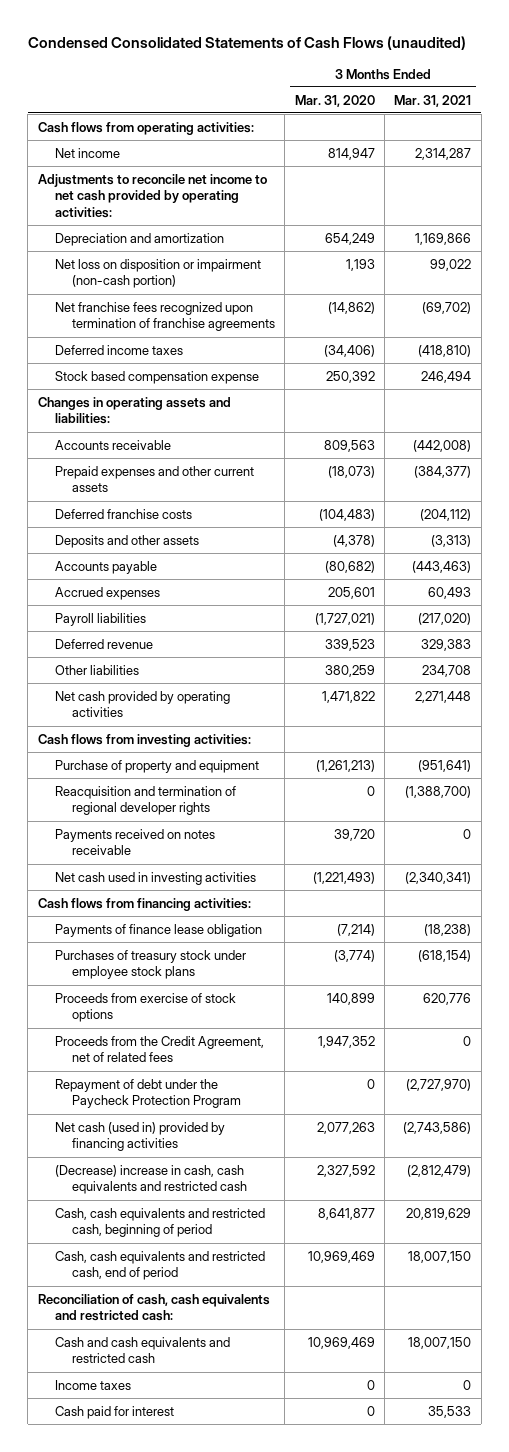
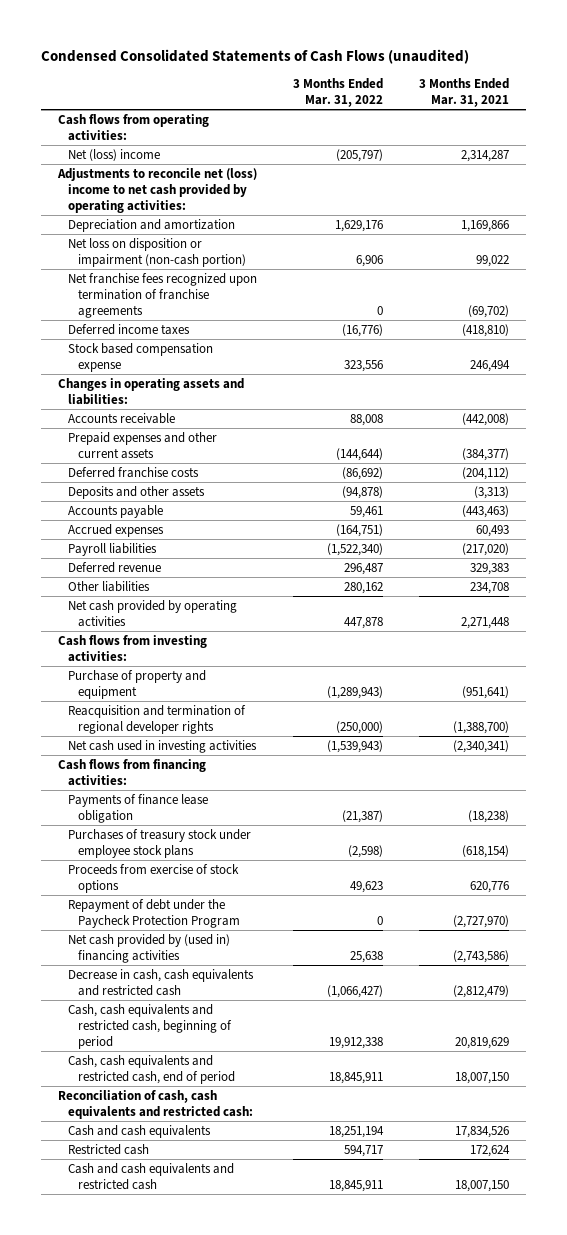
[294,94,375,107] Mar. 31, 2020 -> none
none -> [292,77,383,107] 3 Months Ended Mar. 31, 2022
[54,147,120,158] Net income -> [67,148,160,161] Net (loss) income
[37,173,267,219] Adjustments to reconcile net income to net cash provided by operating activities: -> [57,167,258,213] Adjustments to reconcile net (loss) income to net cash provided by operating activities:
[54,828,215,856] Payments received on notes receivable -> none
[54,1035,264,1063] Proceeds from the Credit Agreement, net of related fees -> none
[54,1121,225,1152] Net cash (used in) provided by financing activities -> [67,933,230,963] Net cash provided by (used in) financing activities
[54,1164,247,1195] (Decrease) increase in cash, cash equivalents and restricted cash -> [67,968,254,996] Decrease in cash, cash equivalents and restricted cash
none -> [67,1124,211,1138] Cash and cash equivalents
none -> [67,1143,149,1155] Restricted cash
[54,1379,131,1390] Income taxes -> none
[54,1405,174,1419] Cash paid for interest -> none

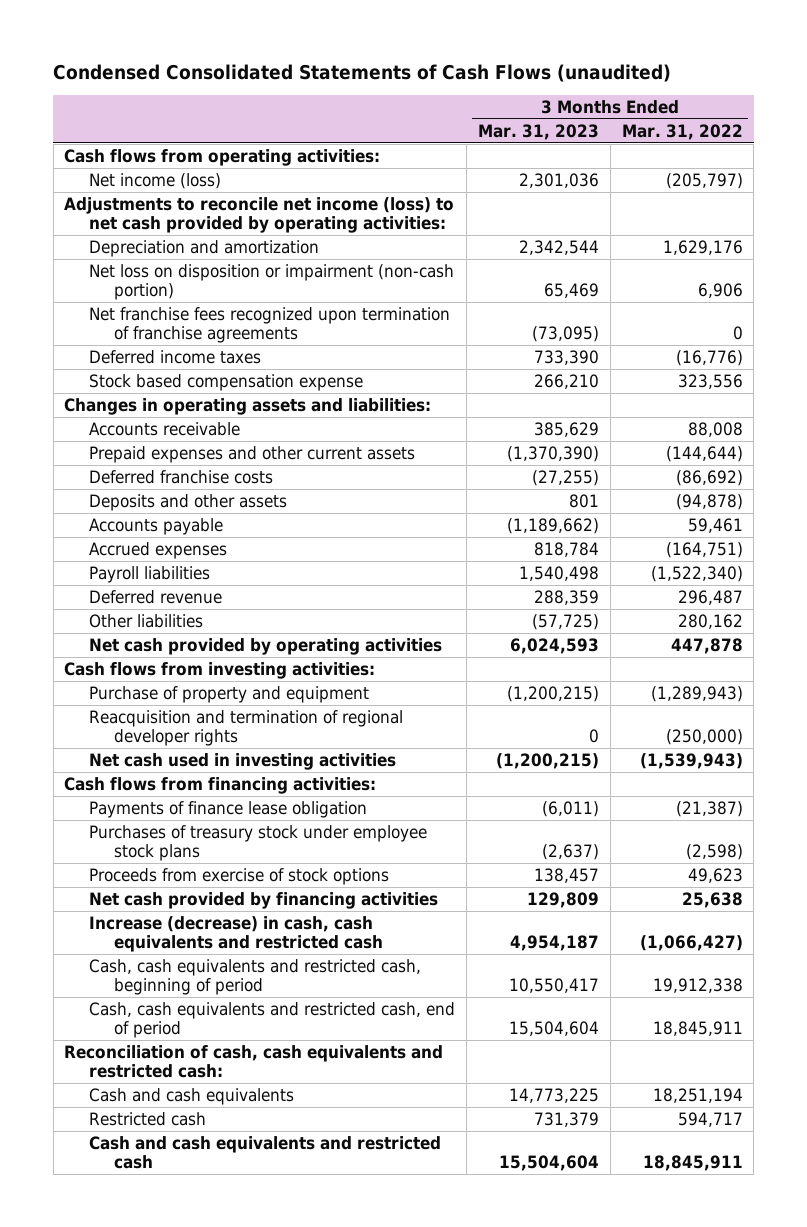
[418,77,509,107] 3 Months Ended Mar. 31, 2021 -> none
none -> [477,123,599,140] Mar. 31, 2023
[67,148,160,161] Net (loss) income -> [89,172,222,189] Net income (loss)
[57,167,258,213] Adjustments to reconcile net (loss) income to net cash provided by operating activities: -> [64,196,455,233] Adjustments to reconcile net income (loss) to net cash provided by operating activities:
[67,898,240,928] Repayment of debt under the Paycheck Protection Program -> none
[67,933,230,963] Net cash provided by (used in) financing activities -> [89,891,439,909] Net cash provided by financing activities
[67,968,254,996] Decrease in cash, cash equivalents and restricted cash -> [89,915,384,952] Increase (decrease) in cash, cash equivalents and restricted cash

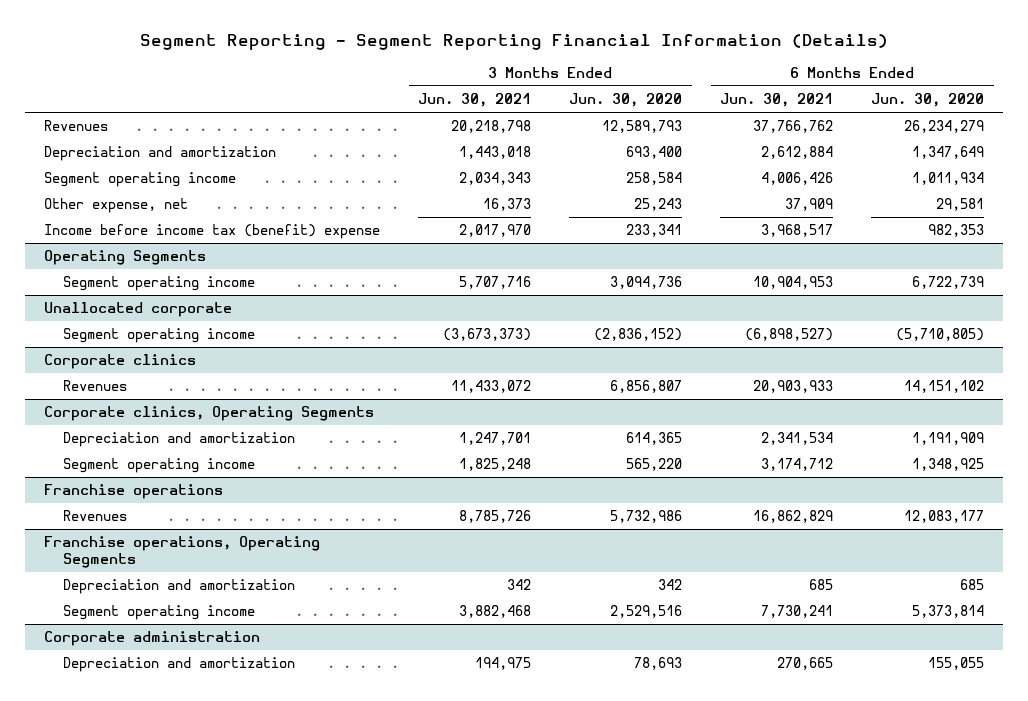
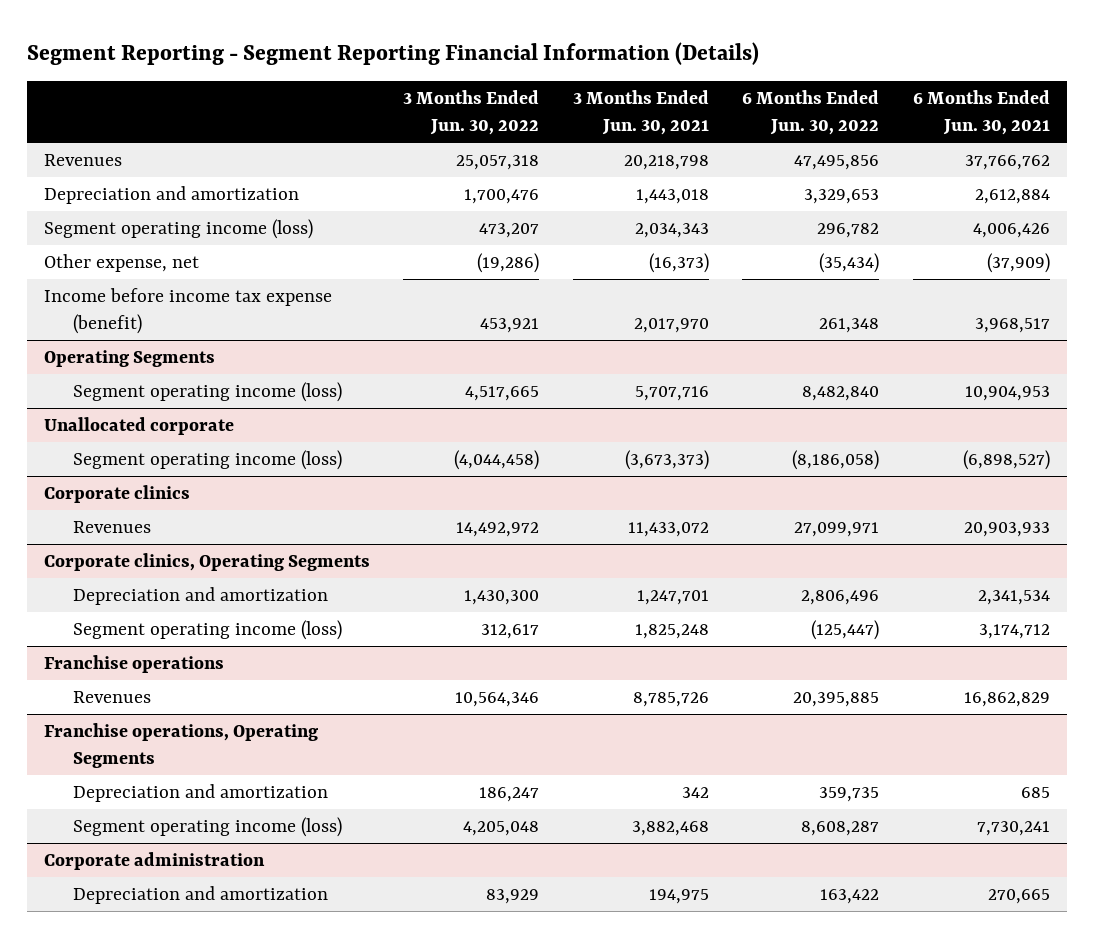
[569,93,683,108] Jun. 30, 2020 -> none
[871,93,985,108] Jun. 30, 2020 -> none
none -> [403,90,540,136] 3 Months Ended Jun. 30, 2022
none -> [742,90,880,136] 6 Months Ended Jun. 30, 2022
[44,172,237,188] Segment operating income -> [43,219,313,240] Segment operating income (loss)
[483,198,532,212] 16,373 -> [648,253,709,274] (16,373)
[785,198,834,212] 37,909 -> [986,253,1050,274] (37,909)
[44,224,381,240] Income before income tax (benefit) expense -> [43,288,332,335] Income before income tax expense (benefit)
[63,276,256,292] Segment operating income -> [73,382,343,403] Segment operating income (loss)
[63,328,256,344] Segment operating income -> [73,450,343,471] Segment operating income (loss)
[63,458,256,474] Segment operating income -> [73,620,343,641] Segment operating income (loss)
[63,605,256,621] Segment operating income -> [73,817,343,838] Segment operating income (loss)

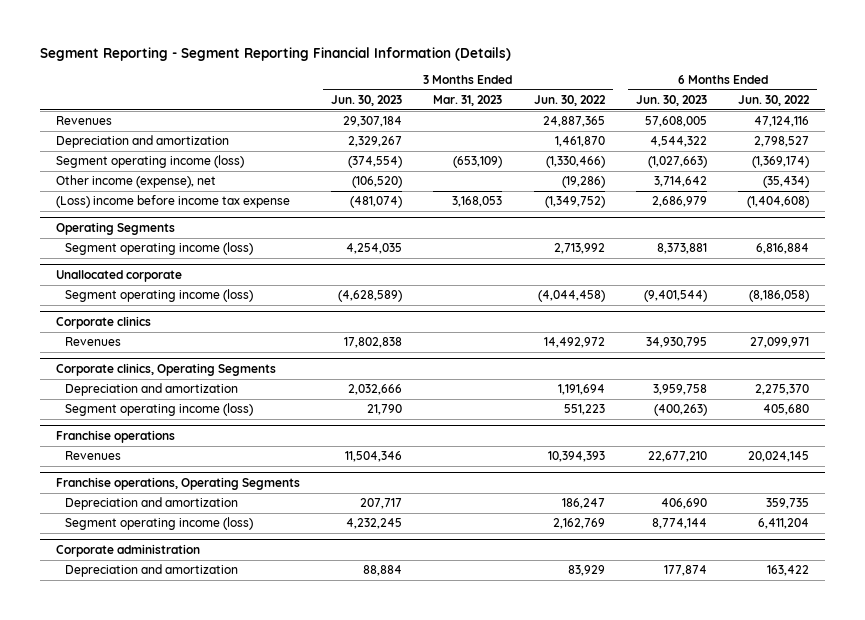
[572,90,709,136] 3 Months Ended Jun. 30, 2021 -> none
[912,90,1050,136] 6 Months Ended Jun. 30, 2021 -> none
none -> [331,95,403,107] Jun. 30, 2023
none -> [433,95,503,107] Mar. 31, 2023
none -> [636,95,708,107] Jun. 30, 2023
[456,155,540,171] 25,057,318 -> [542,116,605,128] 24,887,365
[794,155,880,171] 47,495,856 -> [754,116,810,128] 47,124,116
[464,189,540,205] 1,700,476 -> [554,136,605,148] 1,461,870
[804,189,880,205] 3,329,653 -> [754,136,810,148] 2,798,527
[479,223,540,239] 473,207 -> [545,156,605,169] (1,330,466)
[817,223,880,239] 296,782 -> [752,156,810,169] (1,369,174)
[43,254,199,273] Other expense, net -> [55,175,216,189] Other income (expense), net
[43,288,332,335] Income before income tax expense (benefit) -> [55,195,290,209] (Loss) income before income tax expense
[480,318,540,334] 453,921 -> [544,196,605,209] (1,349,752)
[819,318,880,334] 261,348 -> [747,196,810,209] (1,404,608)
[465,386,540,402] 4,517,665 -> [553,243,605,255] 2,713,992
[802,386,880,402] 8,482,840 -> [756,243,810,255] 6,816,884
[464,590,540,606] 1,430,300 -> [557,384,605,396] 1,191,694
[801,590,880,606] 2,806,496 -> [755,384,810,396] 2,275,370
[481,624,540,640] 312,617 -> [563,404,605,416] 551,223
[811,620,880,641] (125,447) -> [763,404,810,416] 405,680
[455,692,540,708] 10,564,346 -> [547,451,605,463] 10,394,393
[793,692,880,708] 20,395,885 -> [748,451,810,463] 20,024,145
[463,821,540,837] 4,205,048 -> [552,518,605,530] 2,162,769
[801,821,880,837] 8,608,287 -> [758,518,810,530] 6,411,204

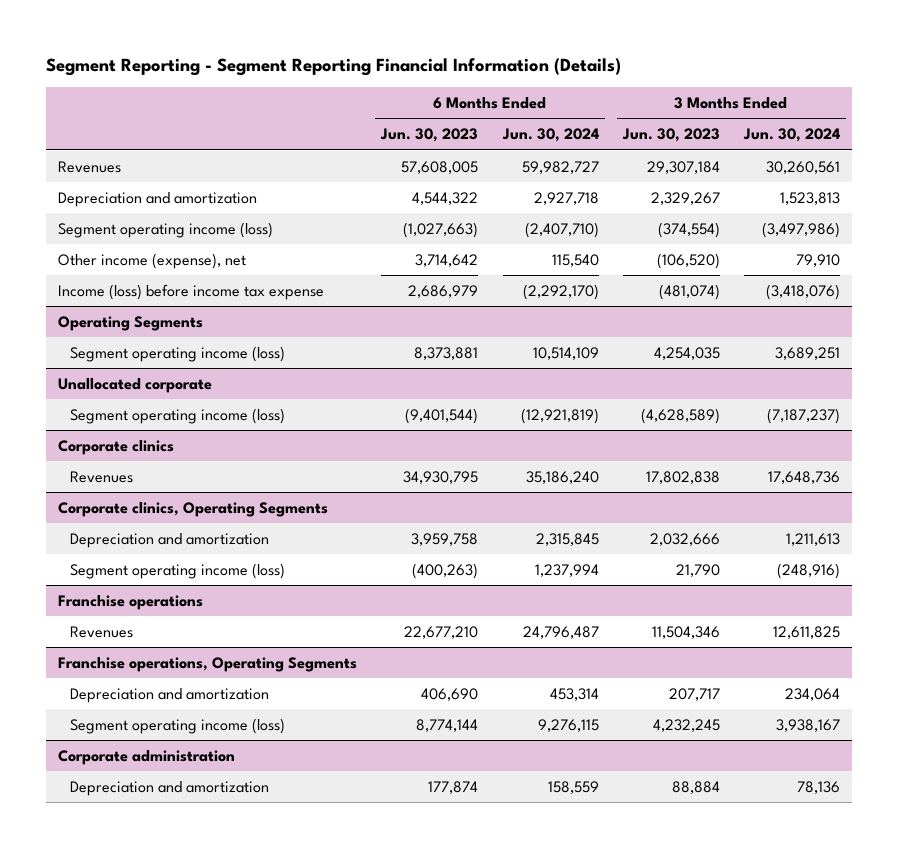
[433,95,503,107] Mar. 31, 2023 -> none
[533,95,606,107] Jun. 30, 2022 -> none
[738,95,811,107] Jun. 30, 2022 -> none
none -> [501,128,599,143] Jun. 30, 2024
none -> [742,128,840,143] Jun. 30, 2024
[55,195,290,209] (Loss) income before income tax expense -> [58,283,325,300] Income (loss) before income tax expense

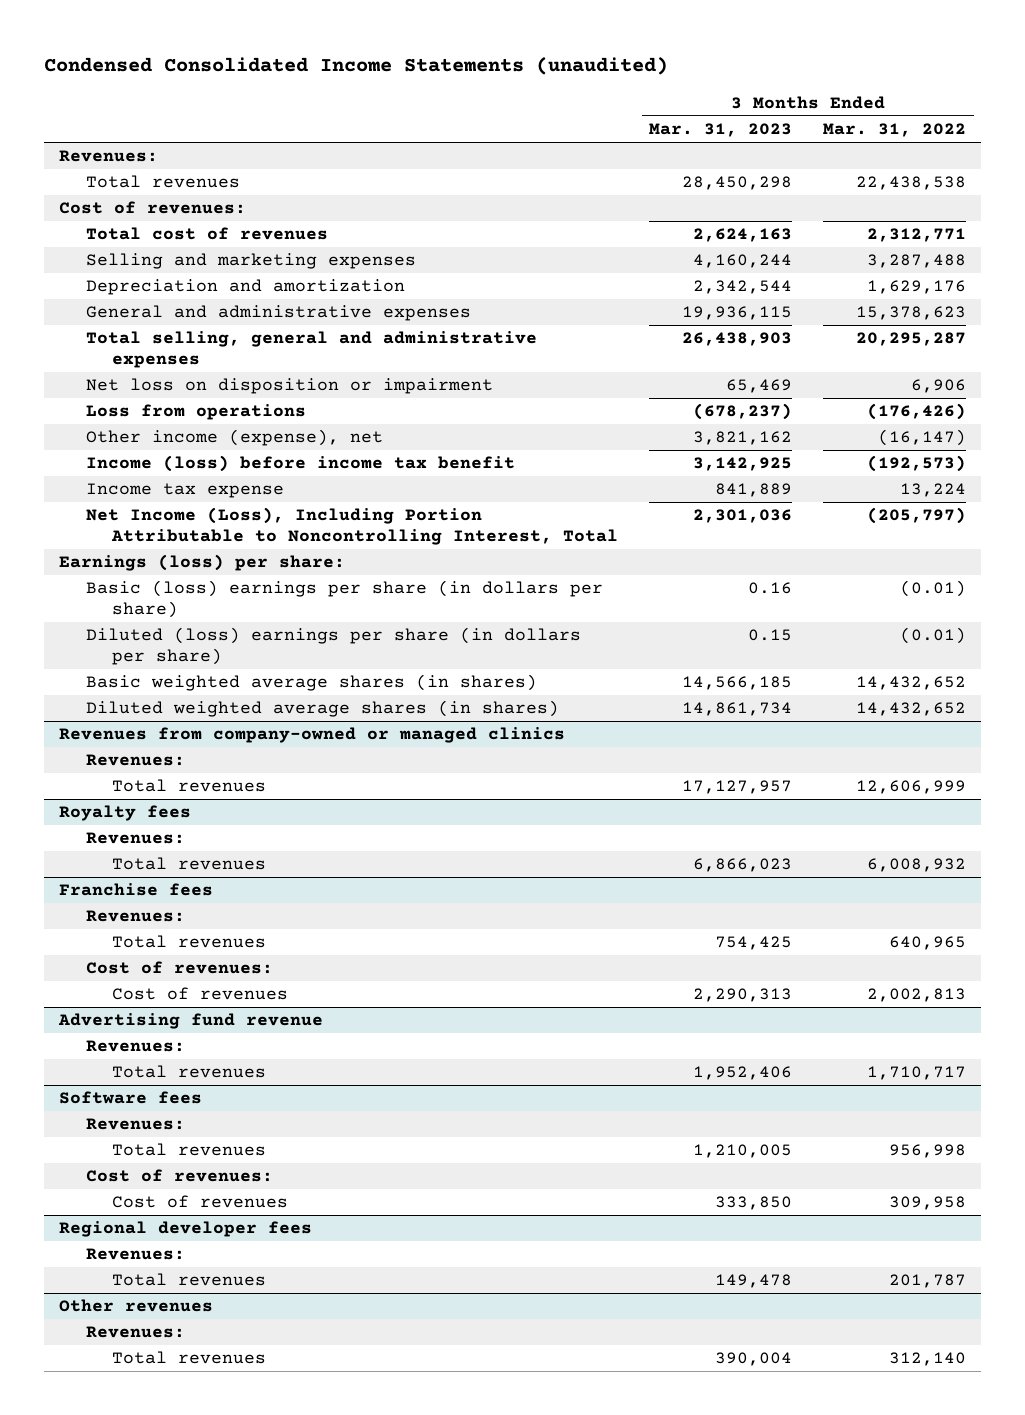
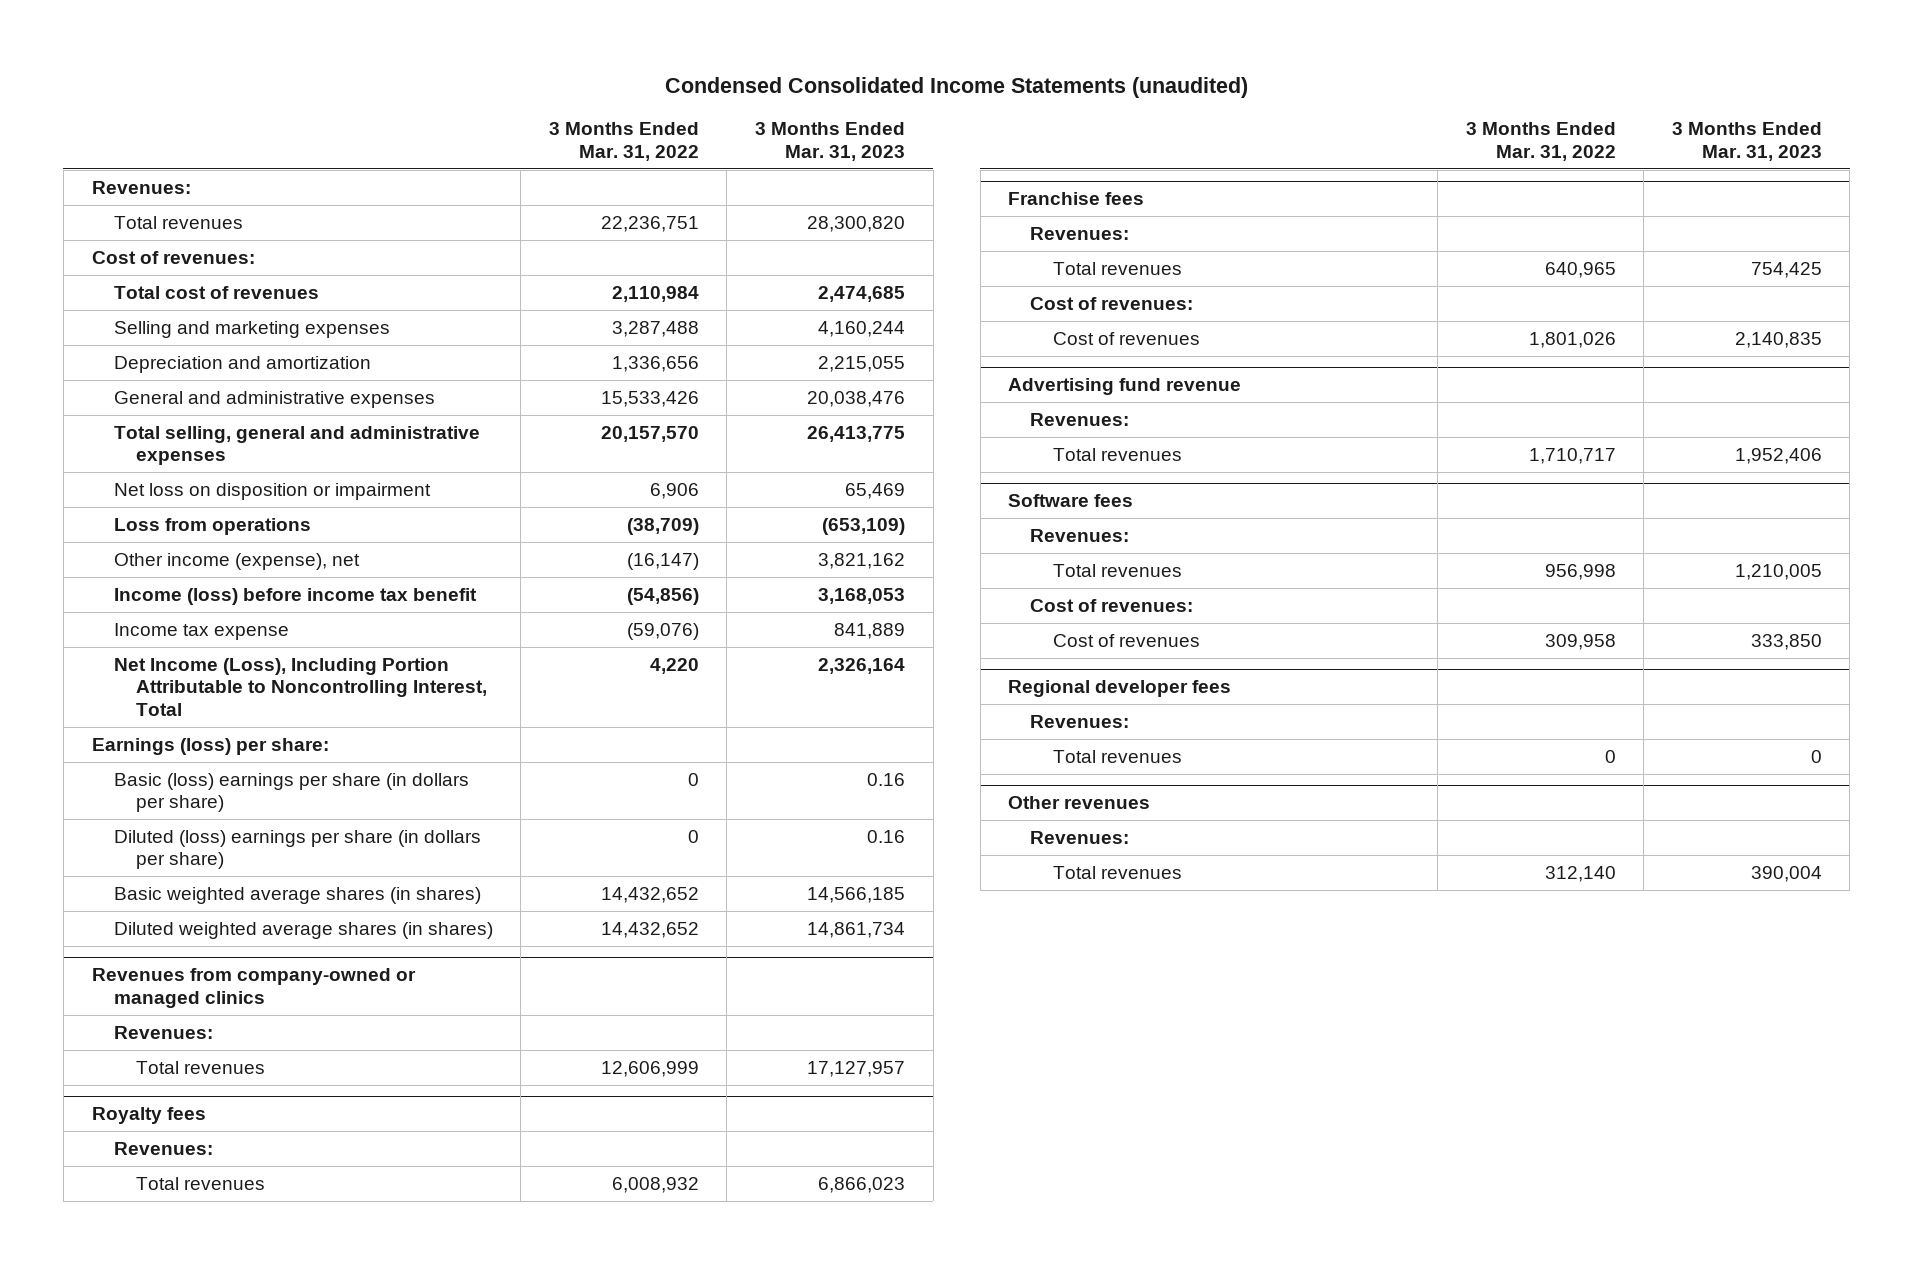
[682,176,793,191] 28,450,298 -> [807,215,906,232] 28,300,820
[856,176,967,191] 22,438,538 -> [600,215,699,232] 22,236,751
[693,228,793,243] 2,624,163 -> [818,285,906,302] 2,474,685
[867,228,967,243] 2,312,771 -> [611,285,699,302] 2,110,984
[693,280,793,295] 2,342,544 -> [818,355,906,372] 2,215,055
[867,280,967,295] 1,629,176 -> [611,355,699,372] 1,336,656
[682,306,793,321] 19,936,115 -> [807,390,906,407] 20,038,476
[856,306,967,321] 15,378,623 -> [600,390,699,407] 15,533,426
[682,332,793,347] 26,438,903 -> [807,425,906,442] 26,413,775
[856,332,967,347] 20,295,287 -> [600,425,699,442] 20,157,570
[693,403,793,421] (678,237) -> [822,517,906,535] (653,109)
[867,403,967,421] (176,426) -> [626,517,699,535] (38,709)
[693,457,793,472] 3,142,925 -> [818,587,906,604] 3,168,053
[867,455,967,473] (192,573) -> [626,587,699,605] (54,856)
[900,483,967,498] 13,224 -> [626,622,699,640] (59,076)
[693,509,793,524] 2,301,036 -> [818,657,906,674] 2,326,164
[867,507,967,525] (205,797) -> [649,657,699,674] 4,220
[900,580,967,598] (0.01) -> [687,772,699,786] 0
[748,629,793,642] 0.15 -> [867,829,906,843] 0.16
[900,627,967,645] (0.01) -> [687,829,699,843] 0
[693,988,793,1003] 2,290,313 -> [1734,331,1822,348] 2,140,835
[867,988,967,1003] 2,002,813 -> [1528,331,1616,348] 1,801,026
[715,1274,793,1289] 149,478 -> [1810,749,1822,763] 0
[889,1274,967,1289] 201,787 -> [1604,749,1616,763] 0

